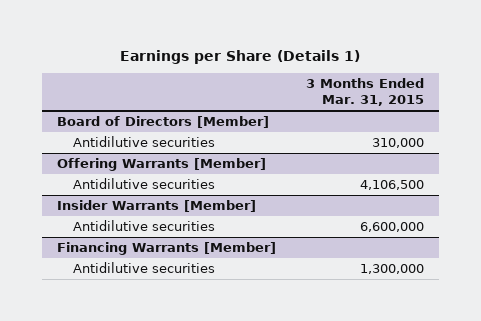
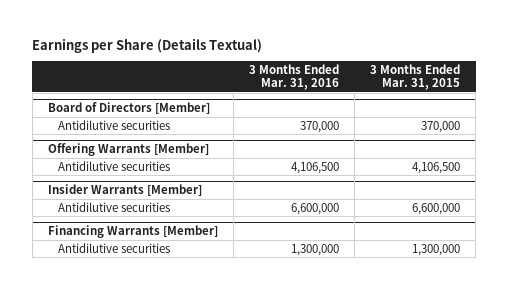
[120,49,361,64] Earnings per Share (Details 1) -> [32,37,263,53] Earnings per Share (Details Textual)
none -> [248,63,339,91] 3 Months Ended Mar. 31, 2016
[371,138,424,149] 310,000 -> [421,120,461,133] 370,000

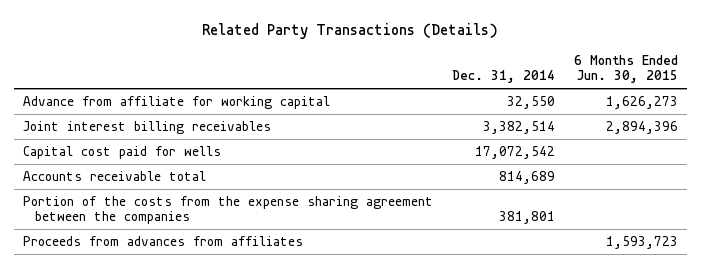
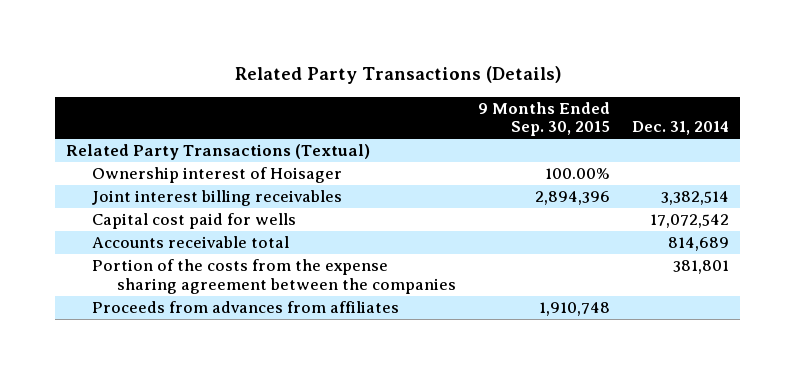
[573,54,678,84] 6 Months Ended Jun. 30, 2015 -> none
none -> [478,101,611,137] 9 Months Ended Sep. 30, 2015
[23,96,331,110] Advance from affiliate for working capital -> none
none -> [66,143,371,160] Related Party Transactions (Textual)
none -> [91,166,342,183] Ownership interest of Hoisager

